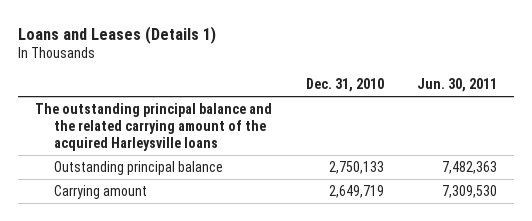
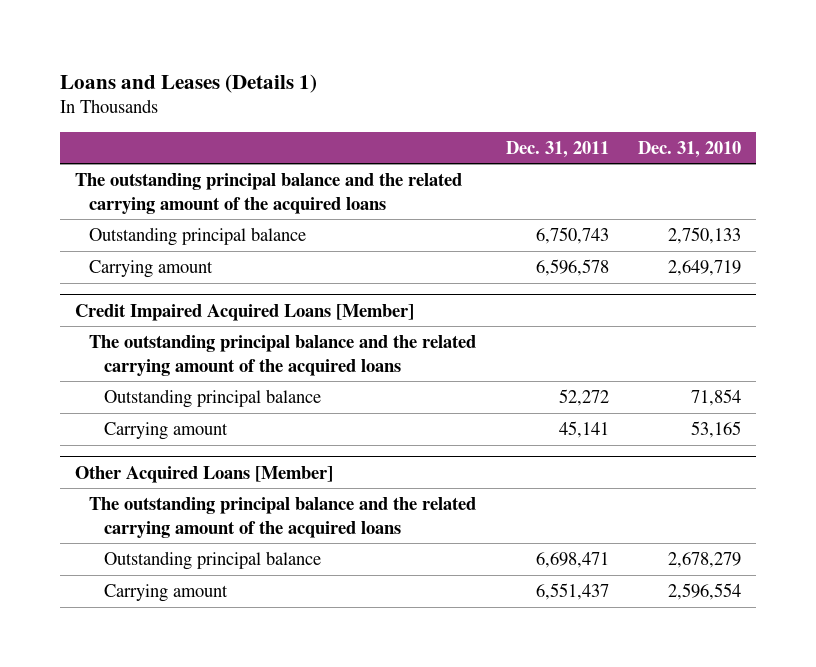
[417,78,498,93] Jun. 30, 2011 -> none
none -> [505,140,609,158] Dec. 31, 2011
[34,103,272,151] The outstanding principal balance and the related carrying amount of the acquired Harleysville loans -> [74,172,462,214] The outstanding principal balance and the related carrying amount of the acquired loans
none -> [74,303,414,321] Credit Impaired Acquired Loans [Member]
none -> [89,334,477,376] The outstanding principal balance and the related carrying amount of the acquired loans
none -> [103,388,321,408] Outstanding principal balance
none -> [103,421,228,440] Carrying amount
none -> [74,465,333,483] Other Acquired Loans [Member]
none -> [89,496,477,538] The outstanding principal balance and the related carrying amount of the acquired loans
none -> [103,550,321,570] Outstanding principal balance
none -> [103,583,228,602] Carrying amount

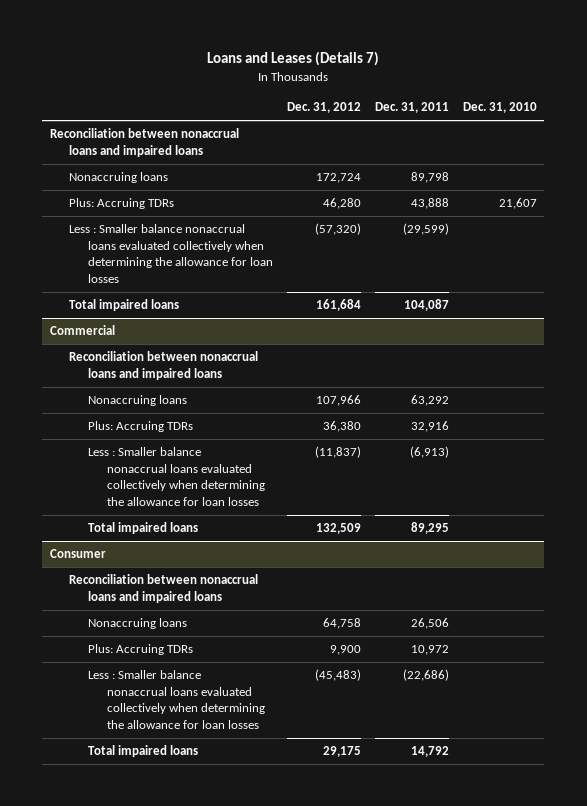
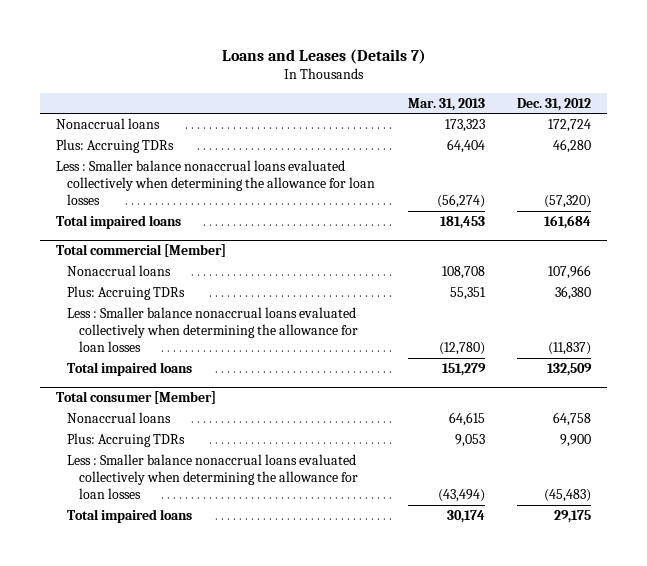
[375,102,450,114] Dec. 31, 2011 -> none
[463,102,538,114] Dec. 31, 2010 -> none
none -> [407,97,485,111] Mar. 31, 2013
[49,128,239,157] Reconciliation between nonaccrual loans and impaired loans -> none
[68,172,168,184] Nonaccruing loans -> [56,117,161,129] Nonaccrual loans
[49,325,115,336] Commercial -> none
[68,351,258,380] Reconciliation between nonaccrual loans and impaired loans -> none
none -> [56,244,227,258] Total commercial [Member]
[87,395,187,407] Nonaccruing loans -> [67,264,172,276] Nonaccrual loans
[49,549,106,559] Consumer -> none
[68,574,258,603] Reconciliation between nonaccrual loans and impaired loans -> none
none -> [56,391,217,405] Total consumer [Member]
[87,618,187,630] Nonaccruing loans -> [67,411,172,423] Nonaccrual loans

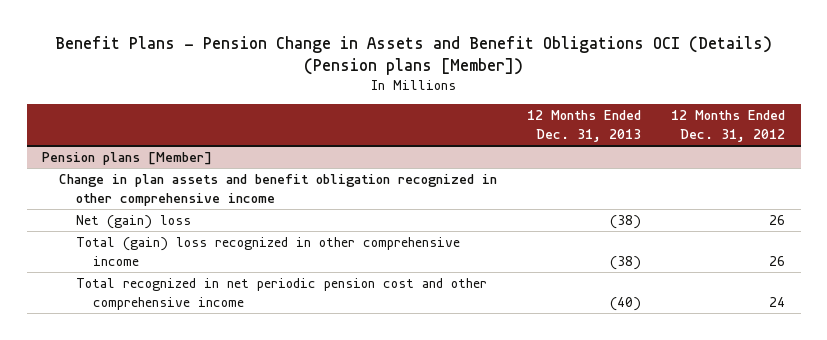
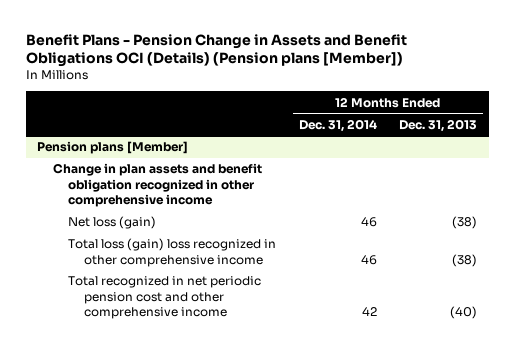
[671,110,786,142] 12 Months Ended Dec. 31, 2012 -> none
none -> [298,118,377,132] Dec. 31, 2014
[75,215,191,230] Net (gain) loss -> [68,216,157,230] Net loss (gain)
[75,237,460,266] Total (gain) loss recognized in other comprehensive income -> [68,238,277,267] Total loss (gain) loss recognized in other comprehensive income

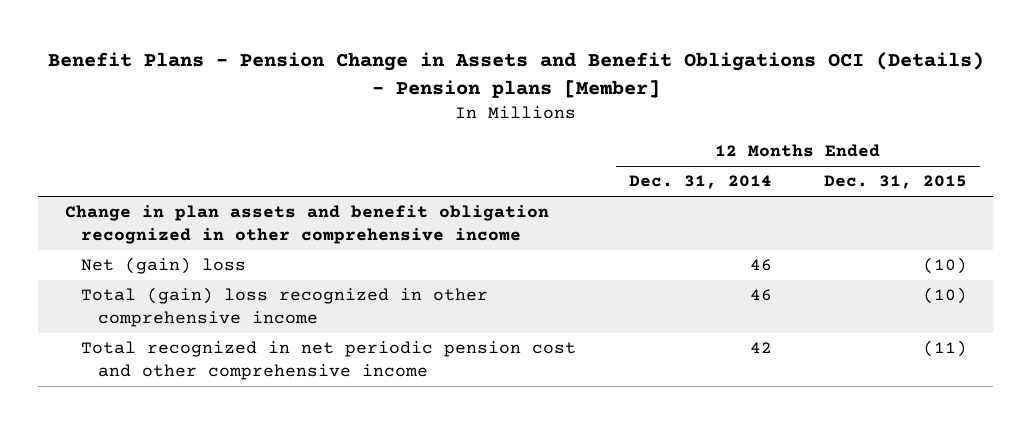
[25,33,407,68] Benefit Plans - Pension Change in Assets and Benefit Obligations OCI (Details) (Pension plans [Member]) -> [47,52,984,98] Benefit Plans - Pension Change in Assets and Benefit Obligations OCI (Details) - Pension plans [Member]
[399,118,478,132] Dec. 31, 2013 -> none
none -> [824,175,968,190] Dec. 31, 2015
[37,141,189,155] Pension plans [Member] -> none
[68,216,157,230] Net loss (gain) -> [81,257,247,275] Net (gain) loss
[68,238,277,267] Total loss (gain) loss recognized in other comprehensive income -> [81,287,489,328] Total (gain) loss recognized in other comprehensive income

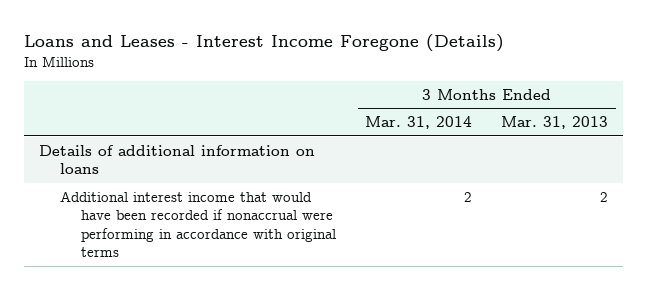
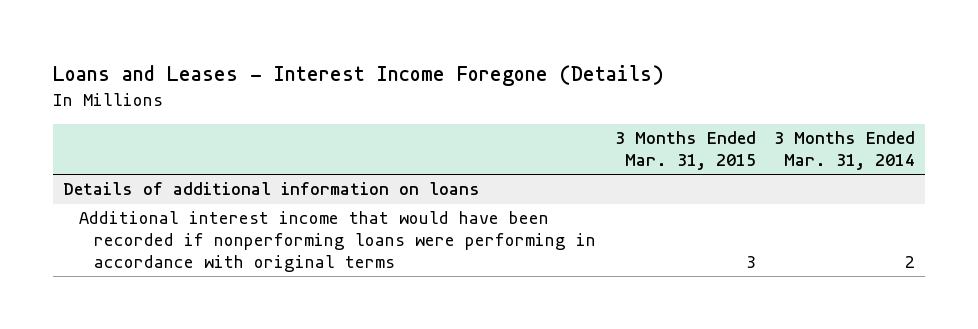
[501,116,609,130] Mar. 31, 2013 -> none
none -> [614,131,756,170] 3 Months Ended Mar. 31, 2015
[60,190,337,258] Additional interest income that would have been recorded if nonaccrual were performing in accordance with original terms -> [78,211,597,273] Additional interest income that would have been recorded if nonperforming loans were performing in accordance with original terms

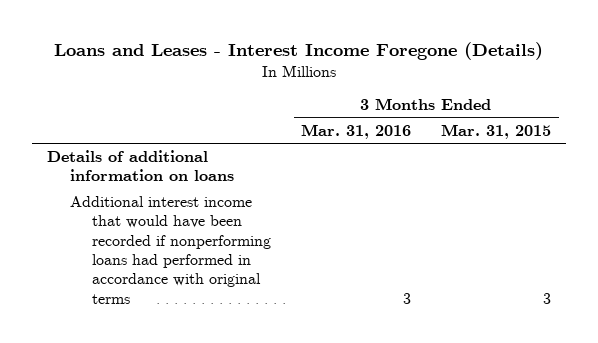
[774,131,916,170] 3 Months Ended Mar. 31, 2014 -> none
none -> [301,123,412,139] Mar. 31, 2016
[78,211,597,273] Additional interest income that would have been recorded if nonperforming loans were performing in accordance with original terms -> [69,196,271,304] Additional interest income that would have been recorded if nonperforming loans had performed in accordance with original terms

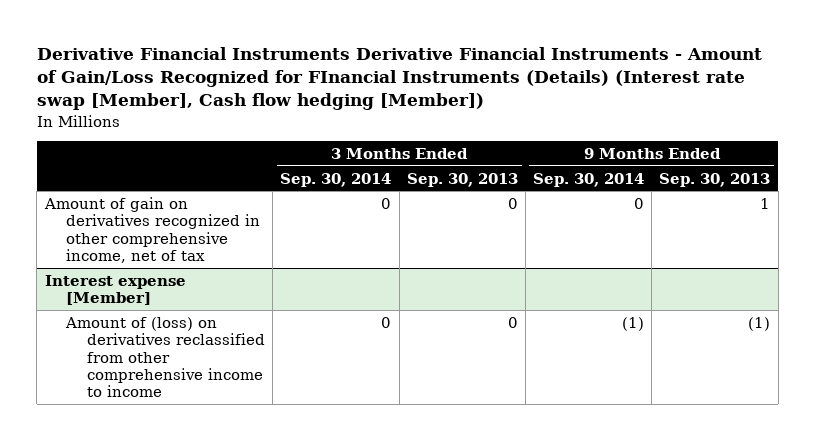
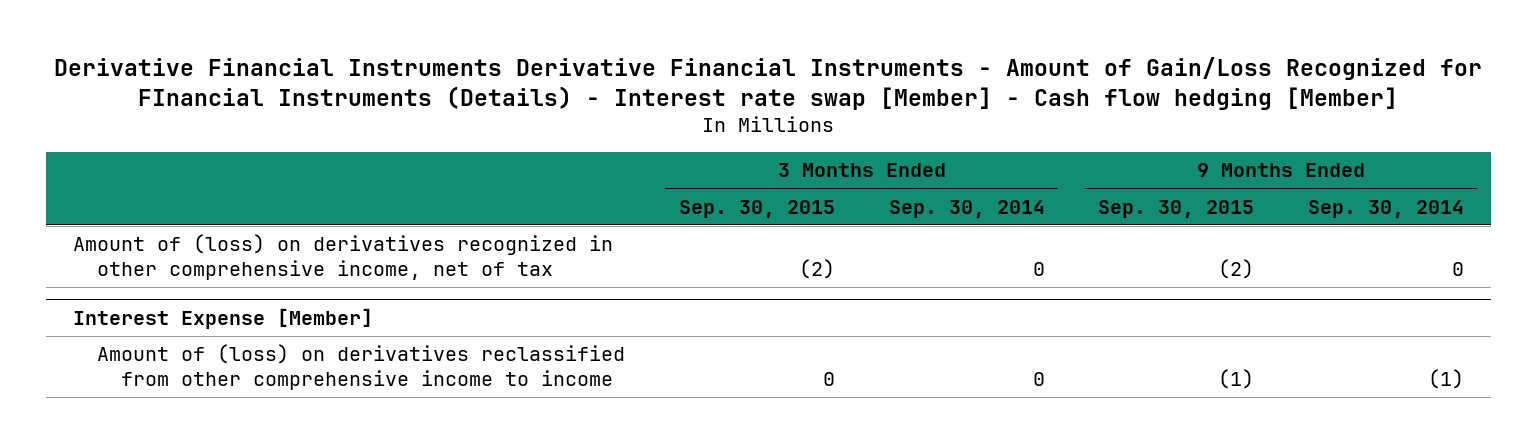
[36,47,762,111] Derivative Financial Instruments Derivative Financial Instruments - Amount of Gain/Loss Recognized for FInancial Instruments (Details) (Interest rate swap [Member], Cash flow hedging [Member]) -> [54,57,1483,111] Derivative Financial Instruments Derivative Financial Instruments - Amount of Gain/Loss Recognized for FInancial Instruments (Details) - Interest rate swap [Member] - Cash flow hedging [Member]
[406,172,518,187] Sep. 30, 2013 -> none
[659,172,771,187] Sep. 30, 2013 -> none
none -> [678,199,835,218] Sep. 30, 2015
none -> [1098,199,1255,218] Sep. 30, 2015
[43,196,260,264] Amount of gain on derivatives recognized in other comprehensive income, net of tax -> [72,234,613,281] Amount of (loss) on derivatives recognized in other comprehensive income, net of tax
[44,274,186,306] Interest expense [Member] -> [72,307,373,329] Interest Expense [Member]

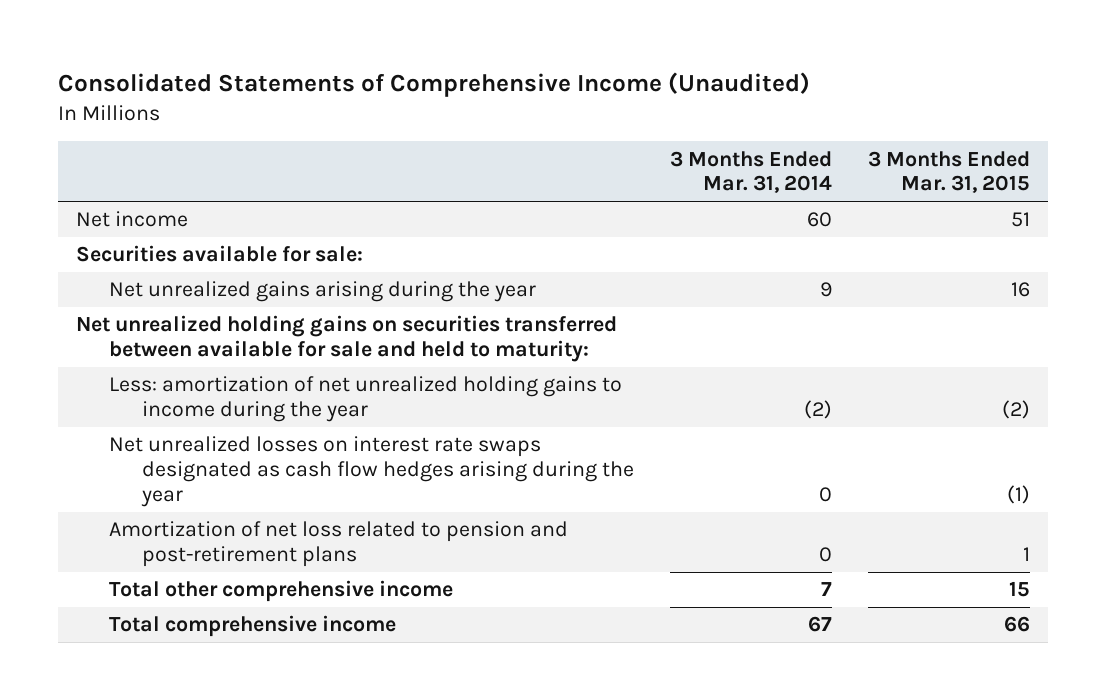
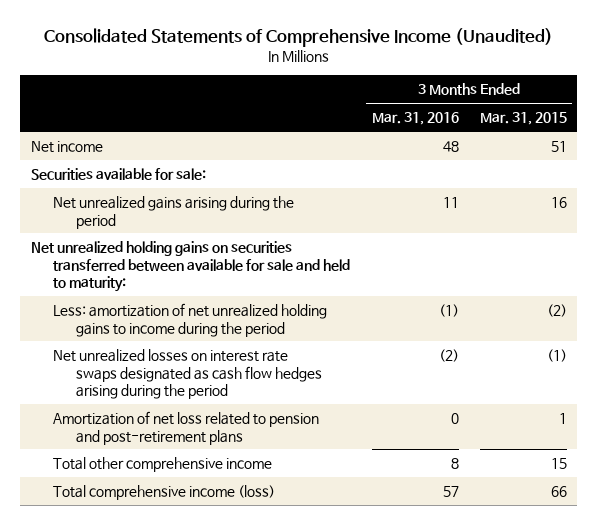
[669,150,832,194] 3 Months Ended Mar. 31, 2014 -> none
none -> [371,112,459,126] Mar. 31, 2016
[108,281,536,303] Net unrealized gains arising during the year -> [53,196,295,229] Net unrealized gains arising during the period
[108,376,622,423] Less: amortization of net unrealized holding gains to income during the year -> [53,303,328,337] Less: amortization of net unrealized holding gains to income during the period
[108,436,634,507] Net unrealized losses on interest rate swaps designated as cash flow hedges arising during the year -> [53,349,322,400] Net unrealized losses on interest rate swaps designated as cash flow hedges arising during the period
[108,615,396,638] Total comprehensive income -> [53,485,276,501] Total comprehensive income (loss)

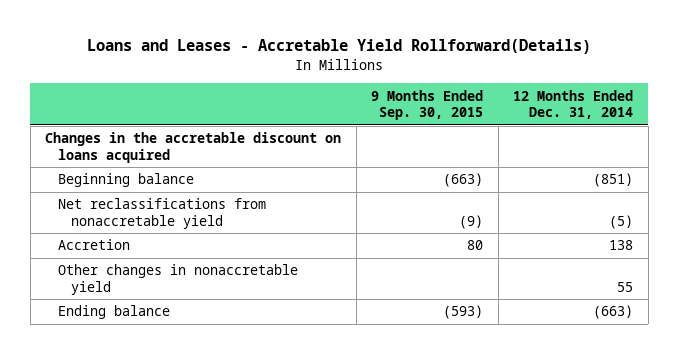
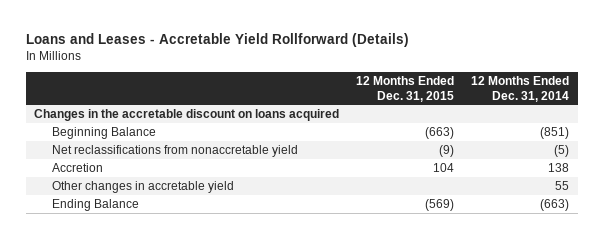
[87,39,592,55] Loans and Leases - Accretable Yield Rollforward(Details) -> [25,33,409,48] Loans and Leases - Accretable Yield Rollforward (Details)
[371,89,484,121] 9 Months Ended Sep. 30, 2015 -> none
none -> [356,76,455,102] 12 Months Ended Dec. 31, 2015
[58,173,195,188] Beginning balance -> [51,126,156,139] Beginning Balance
[58,264,299,295] Other changes in nonaccretable yield -> [51,180,234,193] Other changes in accretable yield
[58,305,171,320] Ending balance -> [51,198,139,211] Ending Balance

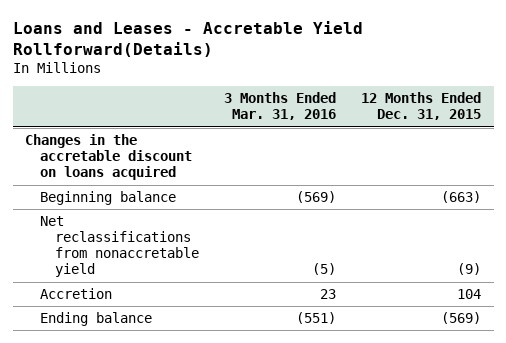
[25,33,409,48] Loans and Leases - Accretable Yield Rollforward (Details) -> [12,20,363,57] Loans and Leases - Accretable Yield Rollforward(Details)
[471,76,570,102] 12 Months Ended Dec. 31, 2014 -> none
none -> [224,92,337,121] 3 Months Ended Mar. 31, 2016
[51,126,156,139] Beginning Balance -> [40,191,177,206] Beginning balance
[51,180,234,193] Other changes in accretable yield -> none
[51,198,139,211] Ending Balance -> [40,312,153,327] Ending balance

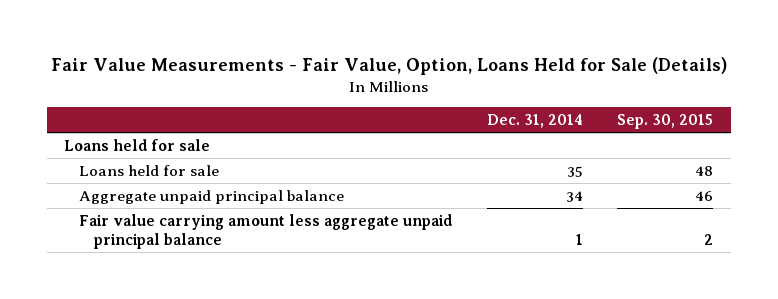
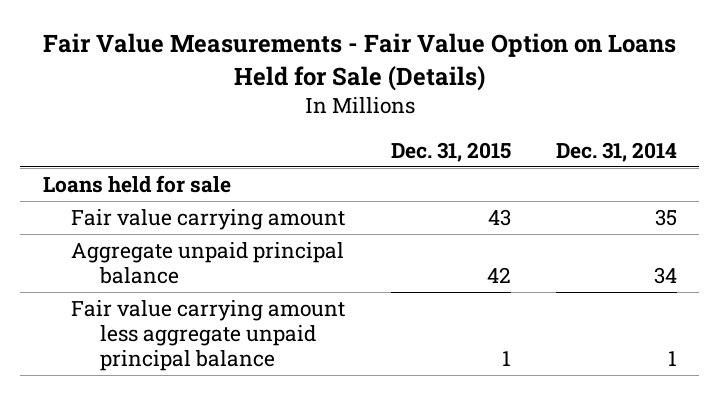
[50,57,727,76] Fair Value Measurements - Fair Value, Option, Loans Held for Sale (Details) -> [42,33,676,91] Fair Value Measurements - Fair Value Option on Loans Held for Sale (Details)
[617,114,714,130] Sep. 30, 2015 -> none
none -> [390,141,511,162] Dec. 31, 2015
[79,164,220,176] Loans held for sale -> [71,208,346,230] Fair value carrying amount

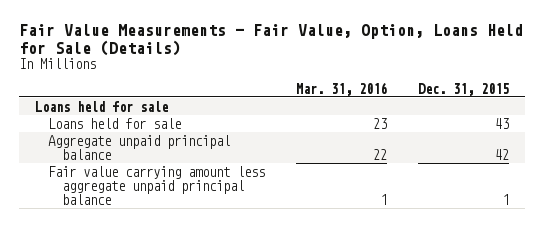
[42,33,676,91] Fair Value Measurements - Fair Value Option on Loans Held for Sale (Details) -> [19,24,524,56] Fair Value Measurements - Fair Value, Option, Loans Held for Sale (Details)
[555,141,677,162] Dec. 31, 2014 -> none
none -> [296,81,388,96] Mar. 31, 2016
[71,208,346,230] Fair value carrying amount -> [48,117,182,129] Loans held for sale

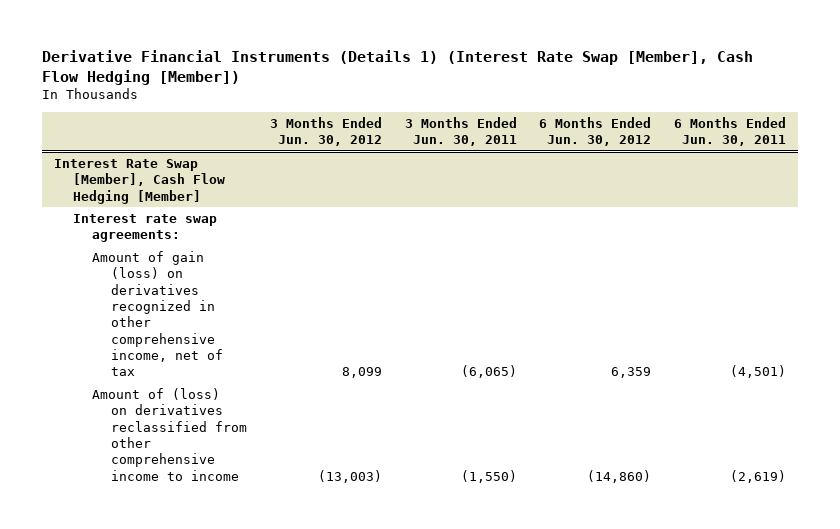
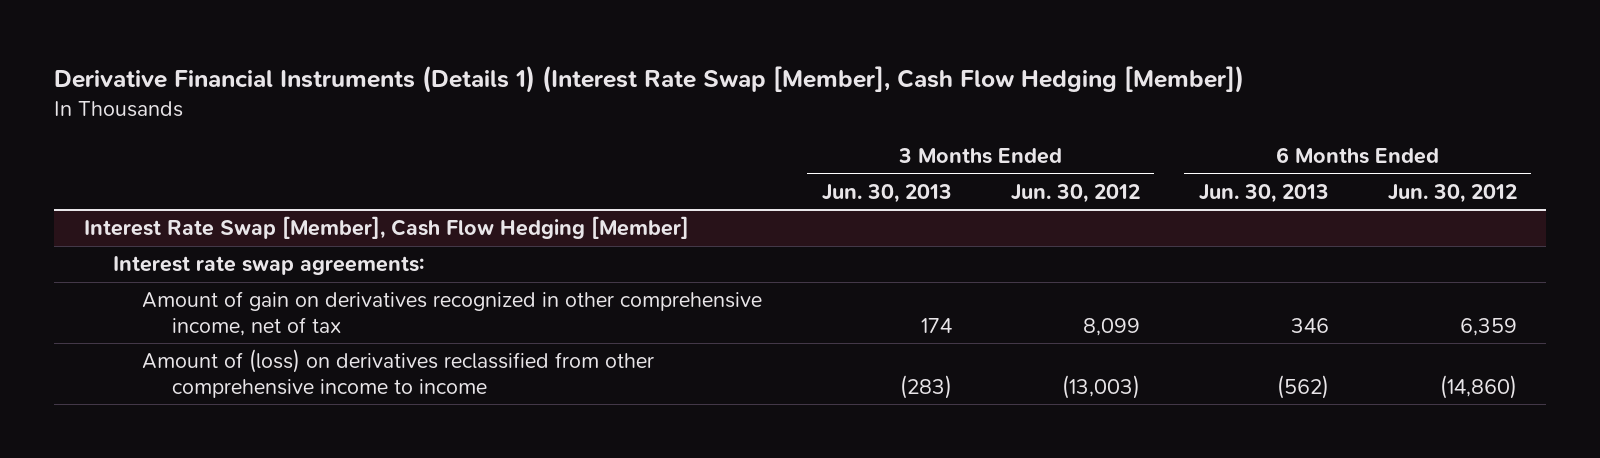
[404,116,517,147] 3 Months Ended Jun. 30, 2011 -> none
[674,116,787,147] 6 Months Ended Jun. 30, 2011 -> none
none -> [821,183,952,203] Jun. 30, 2013
none -> [1198,183,1329,203] Jun. 30, 2013
[91,250,224,377] Amount of gain (loss) on derivatives recognized in other comprehensive income, net of tax -> [142,291,763,336] Amount of gain on derivatives recognized in other comprehensive income, net of tax

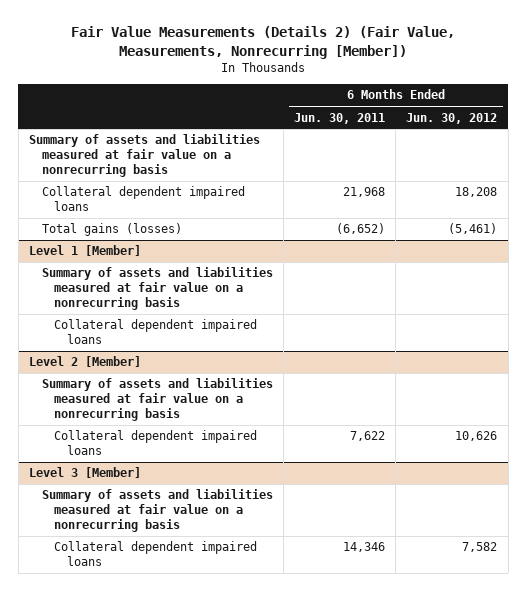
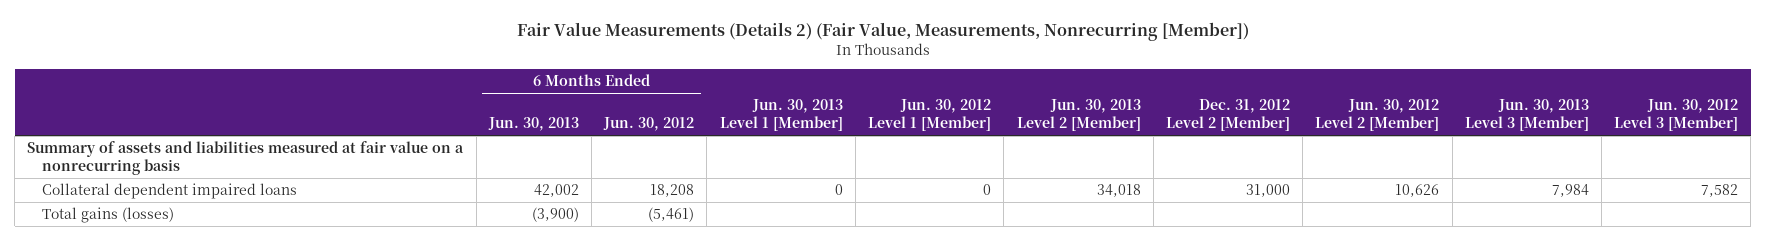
[293,112,385,124] Jun. 30, 2011 -> none
none -> [487,117,579,132] Jun. 30, 2013
none -> [719,99,843,132] Jun. 30, 2013 Level 1 [Member]
none -> [868,99,992,132] Jun. 30, 2012 Level 1 [Member]
none -> [1016,99,1141,132] Jun. 30, 2013 Level 2 [Member]
none -> [1165,99,1290,132] Dec. 31, 2012 Level 2 [Member]
none -> [1315,99,1440,132] Jun. 30, 2012 Level 2 [Member]
none -> [1464,99,1589,132] Jun. 30, 2013 Level 3 [Member]
none -> [1614,99,1739,132] Jun. 30, 2012 Level 3 [Member]
[28,245,141,257] Level 1 [Member] -> none
[41,267,273,311] Summary of assets and liabilities measured at fair value on a nonrecurring basis -> none
[54,319,258,345] Collateral dependent impaired loans -> none
[28,356,141,368] Level 2 [Member] -> none
[41,378,273,422] Summary of assets and liabilities measured at fair value on a nonrecurring basis -> none
[54,430,258,456] Collateral dependent impaired loans -> none
[28,467,141,479] Level 3 [Member] -> none
[41,489,273,533] Summary of assets and liabilities measured at fair value on a nonrecurring basis -> none
[54,541,258,567] Collateral dependent impaired loans -> none

